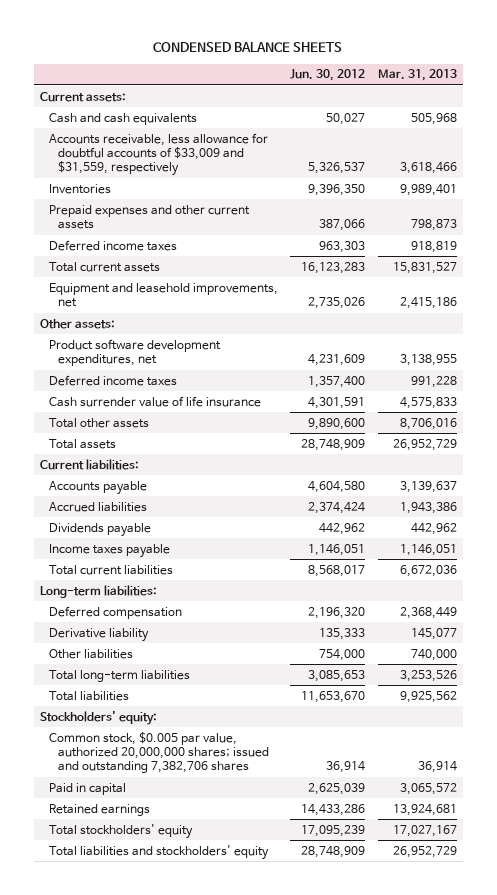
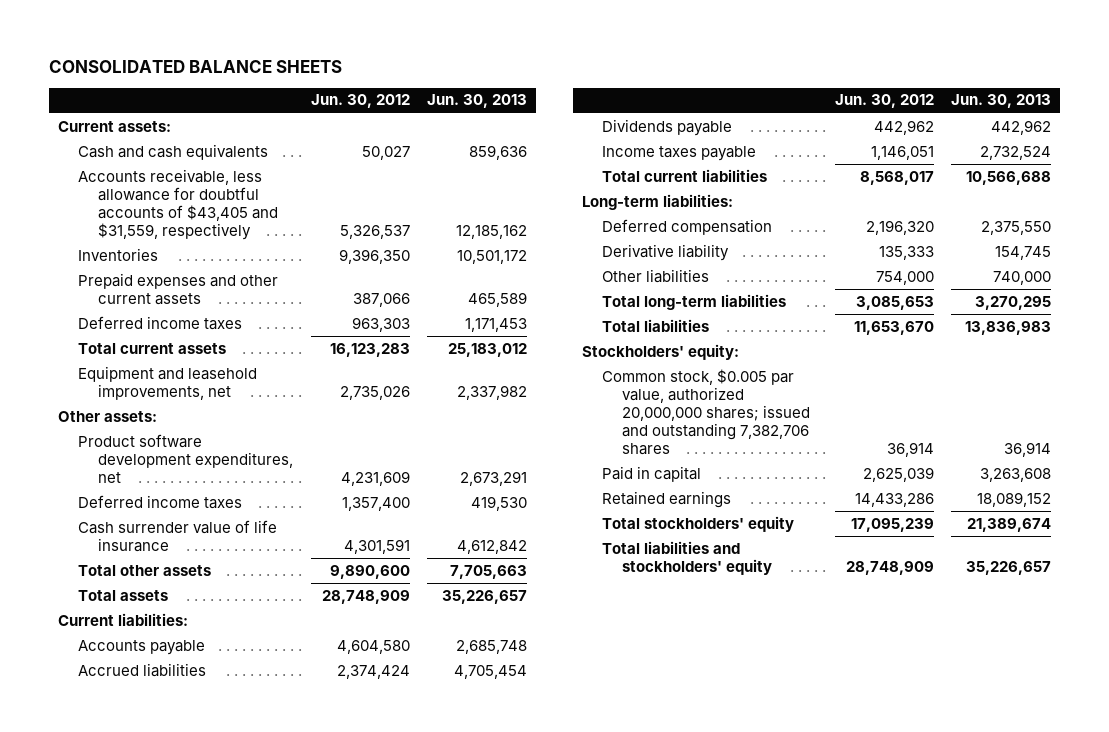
[153,42,343,53] CONDENSED BALANCE SHEETS -> [49,59,343,73] CONSOLIDATED BALANCE SHEETS
[377,69,457,82] Mar. 31, 2013 -> none
none -> [427,94,528,109] Jun. 30, 2013
[49,132,269,177] Accounts receivable, less allowance for doubtful accounts of $33,009 and $31,559, respectively -> [78,168,279,240] Accounts receivable, less allowance for doubtful accounts of $43,405 and $31,559, respectively

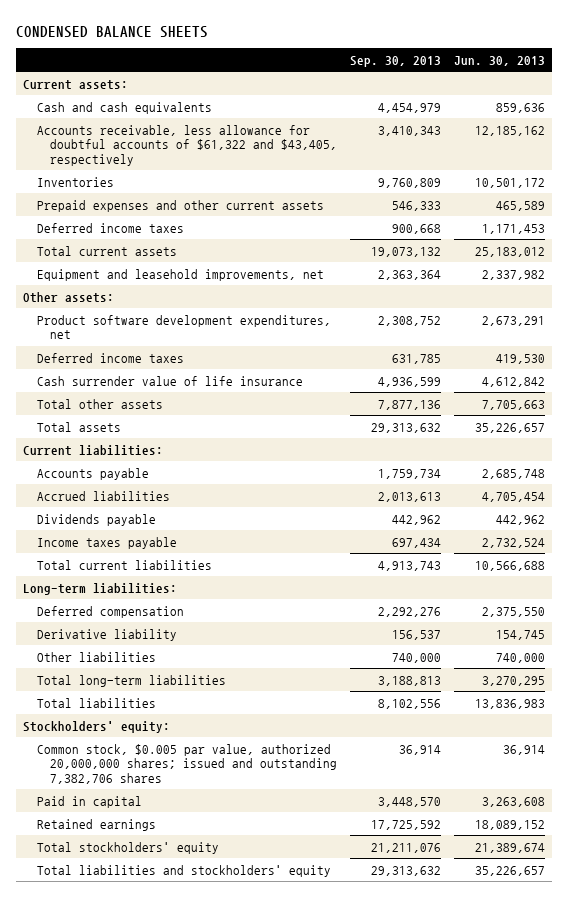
[49,59,343,73] CONSOLIDATED BALANCE SHEETS -> [16,25,209,38] CONDENSED BALANCE SHEETS
[310,94,410,109] Jun. 30, 2012 -> none
none -> [350,55,442,67] Sep. 30, 2013
[78,168,279,240] Accounts receivable, less allowance for doubtful accounts of $43,405 and $31,559, respectively -> [36,124,338,166] Accounts receivable, less allowance for doubtful accounts of $61,322 and $43,405, respectively

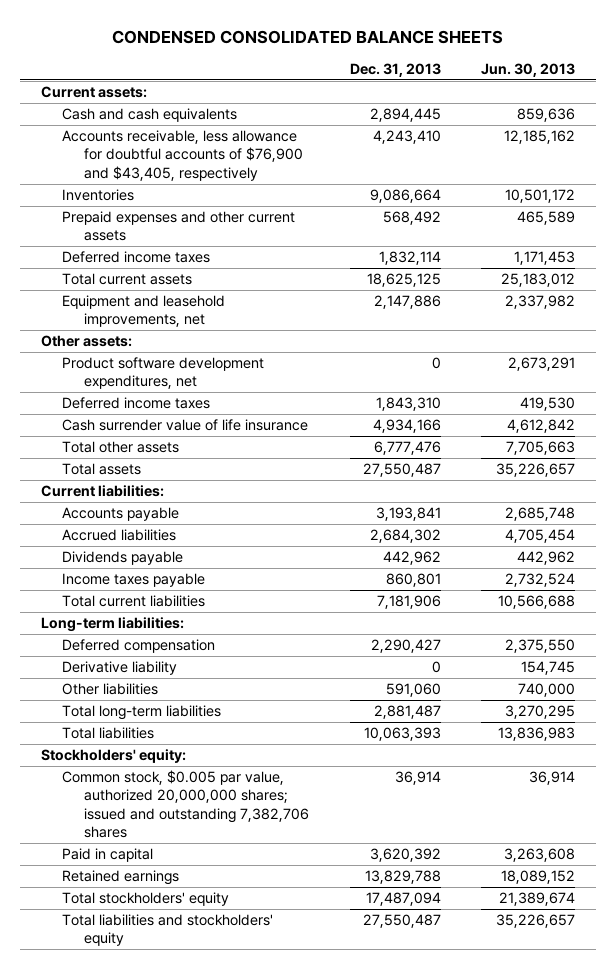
[16,25,209,38] CONDENSED BALANCE SHEETS -> [111,29,503,44] CONDENSED CONSOLIDATED BALANCE SHEETS
[350,55,442,67] Sep. 30, 2013 -> none
none -> [349,62,441,77] Dec. 31, 2013
[36,124,338,166] Accounts receivable, less allowance for doubtful accounts of $61,322 and $43,405, respectively -> [62,130,303,181] Accounts receivable, less allowance for doubtful accounts of $76,900 and $43,405, respectively

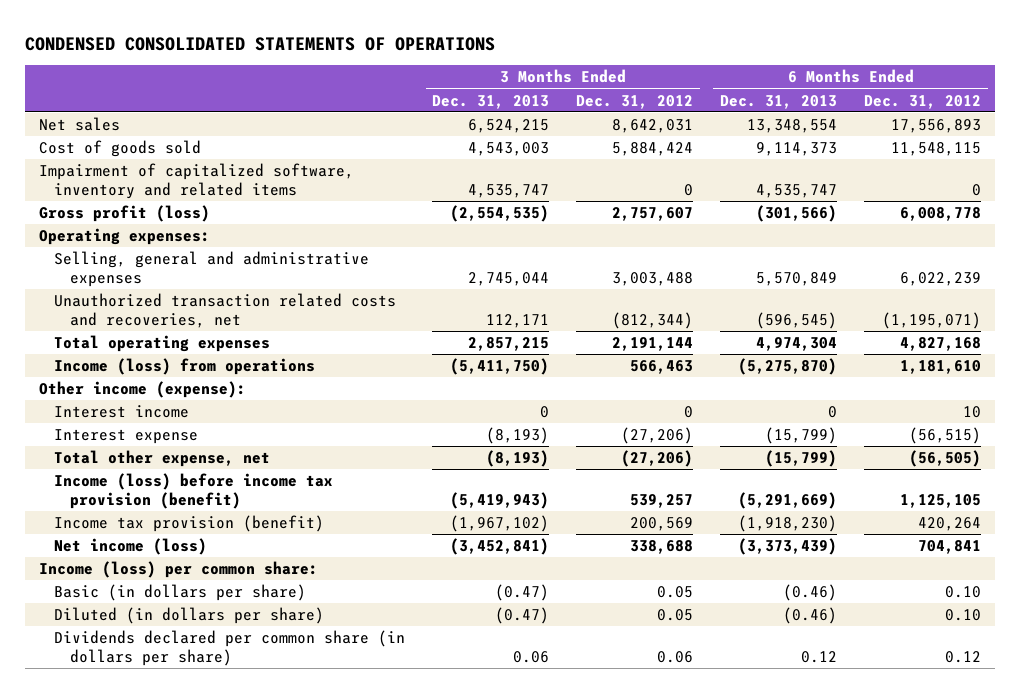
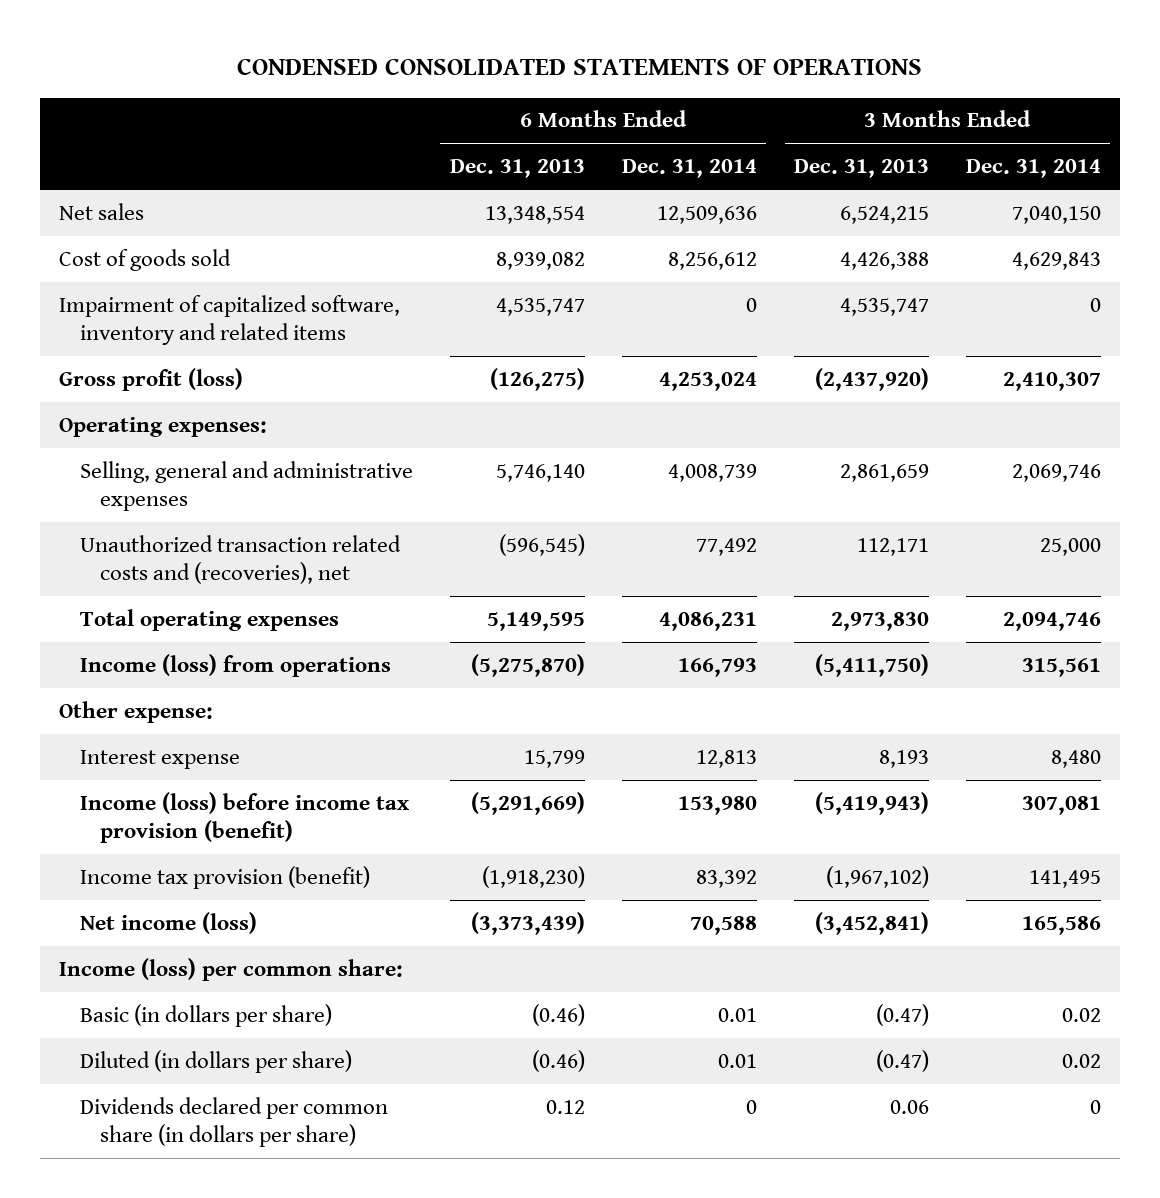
[576,94,694,109] Dec. 31, 2012 -> none
[864,94,982,109] Dec. 31, 2012 -> none
none -> [621,159,757,179] Dec. 31, 2014
none -> [965,159,1101,179] Dec. 31, 2014
[468,142,550,157] 4,543,003 -> [839,251,929,270] 4,426,388
[756,142,838,157] 9,114,373 -> [495,251,585,270] 8,939,082
[450,205,550,223] (2,554,535) -> [814,367,929,391] (2,437,920)
[756,205,838,223] (301,566) -> [489,367,585,391] (126,275)
[468,271,550,286] 2,745,044 -> [839,463,929,482] 2,861,659
[756,271,838,286] 5,570,849 -> [495,463,585,482] 5,746,140
[54,293,397,328] Unauthorized transaction related costs and recoveries, net -> [79,534,401,584] Unauthorized transaction related costs and (recoveries), net
[468,337,550,352] 2,857,215 -> [830,611,929,631] 2,973,830
[756,337,838,352] 4,974,304 -> [486,611,585,631] 5,149,595
[54,405,190,419] Interest income -> none
[54,450,271,468] Total other expense, net -> none
[38,381,246,399] Other income (expense): -> [58,700,213,723] Other expense:
[486,427,550,445] (8,193) -> [878,749,929,768] 8,193
[765,427,838,445] (15,799) -> [523,749,585,768] 15,799

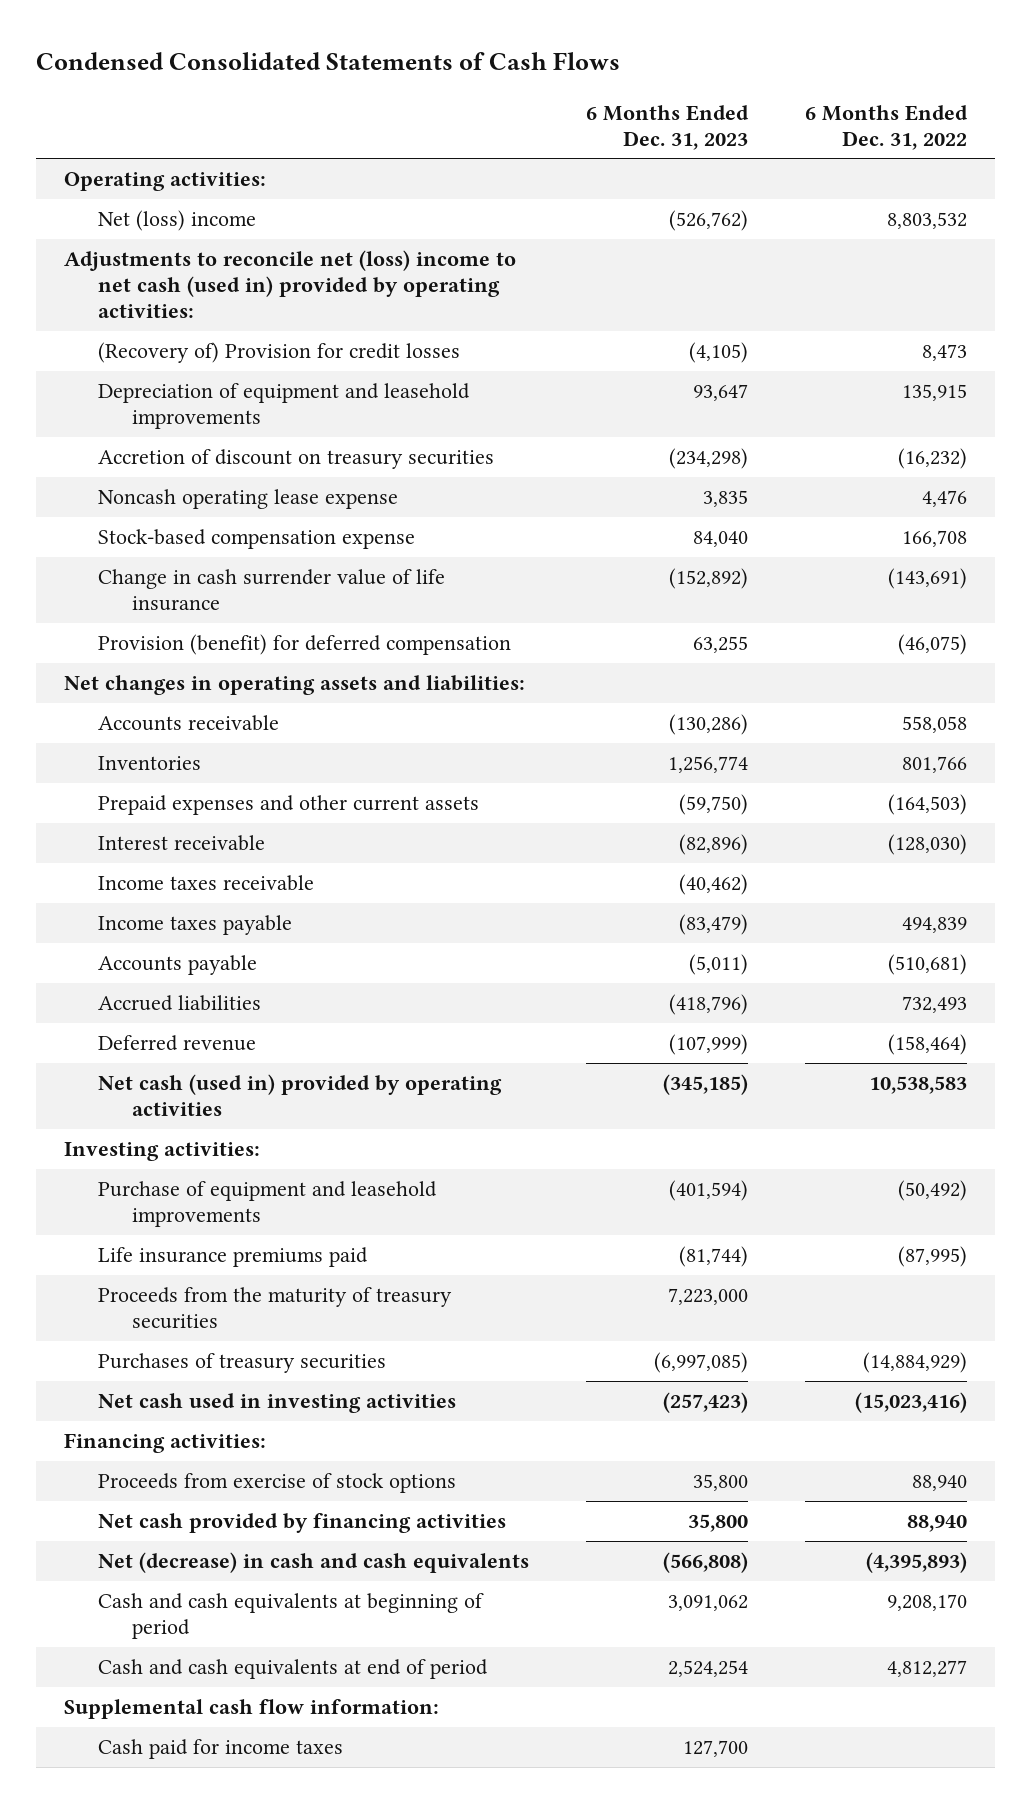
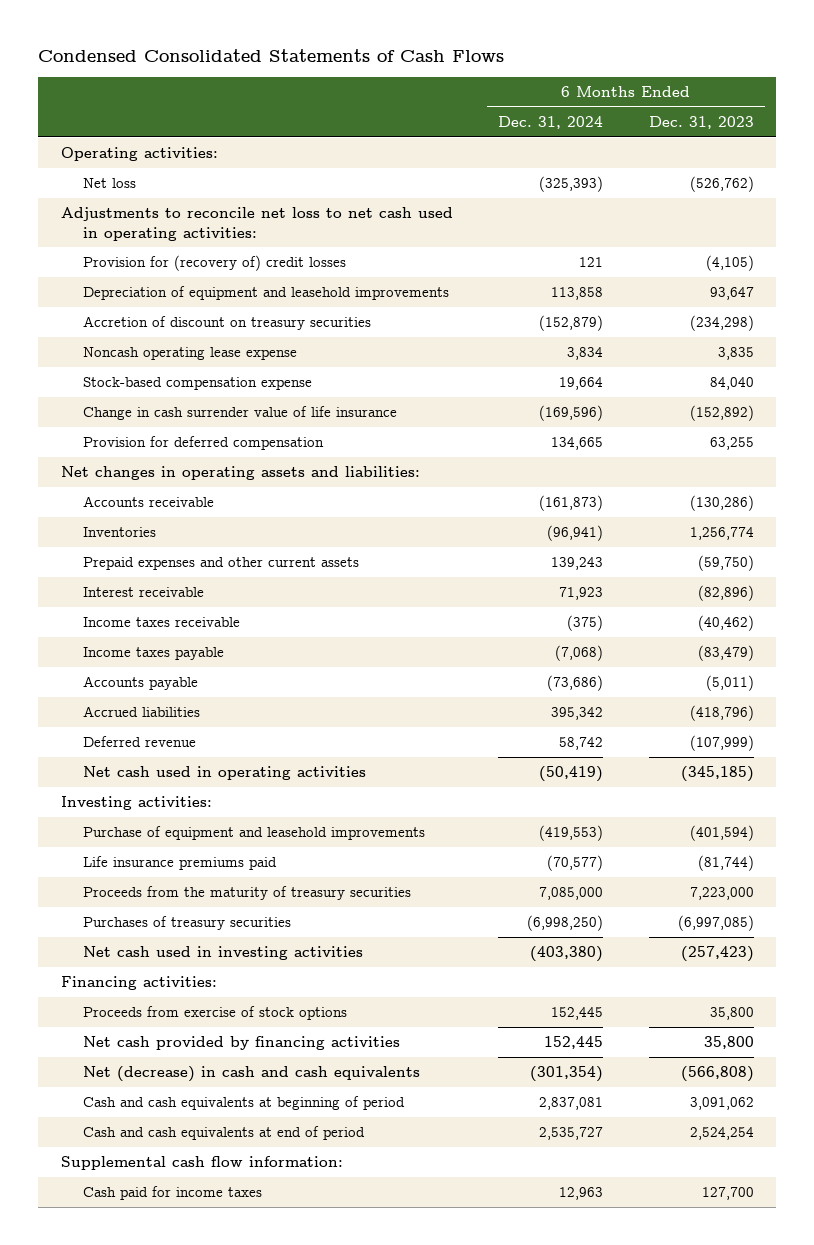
[804,104,968,150] 6 Months Ended Dec. 31, 2022 -> none
none -> [498,116,604,130] Dec. 31, 2024
[98,210,257,232] Net (loss) income -> [82,178,136,189] Net loss
[64,250,517,318] Adjustments to reconcile net (loss) income to net cash (used in) provided by operating activities: -> [60,207,453,241] Adjustments to reconcile net loss to net cash used in operating activities:
[98,342,461,364] (Recovery of) Provision for credit losses -> [82,255,346,272] Provision for (recovery of) credit losses
[98,634,512,656] Provision (benefit) for deferred compensation -> [82,436,324,451] Provision for deferred compensation
[98,1074,503,1117] Net cash (used in) provided by operating activities -> [82,766,366,781] Net cash used in operating activities

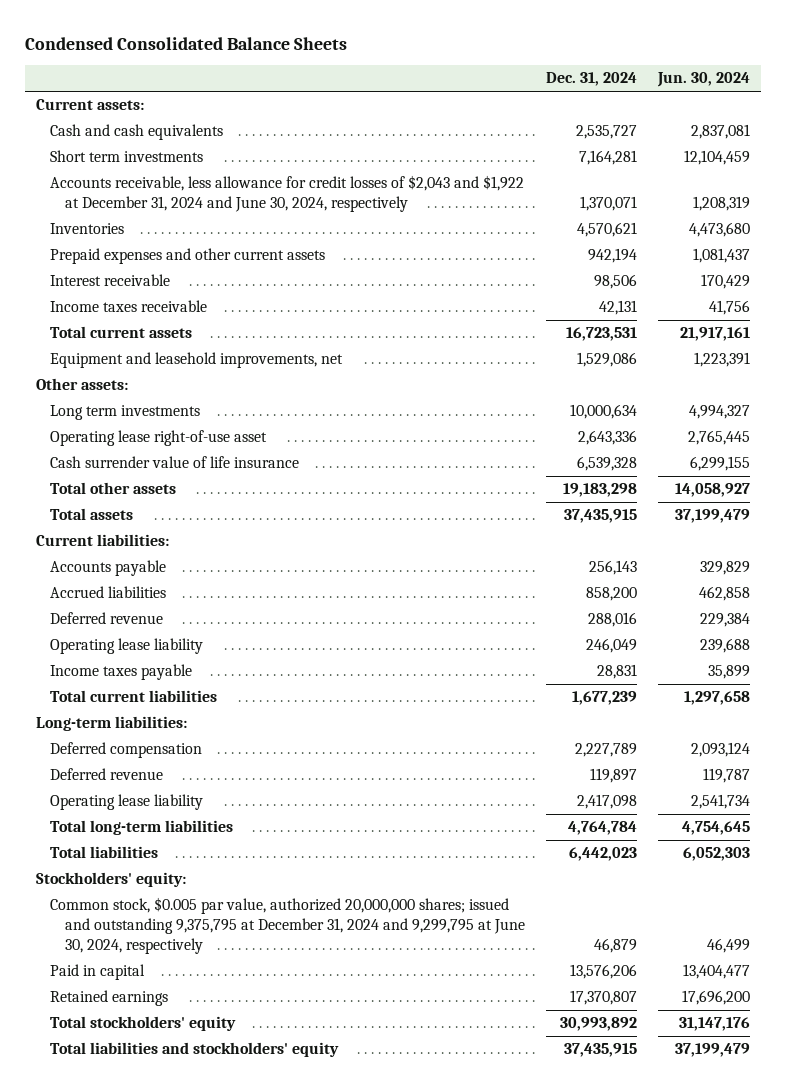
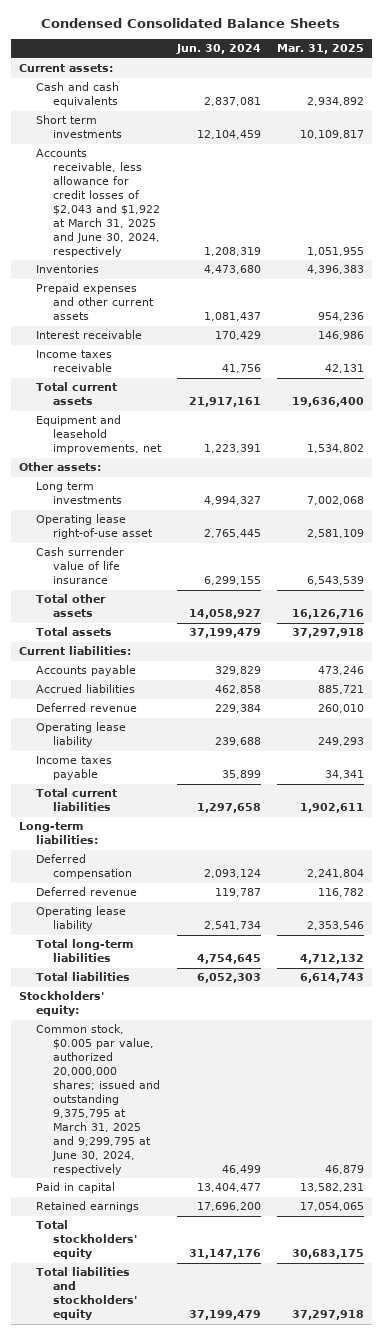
[545,72,637,87] Dec. 31, 2024 -> none
none -> [276,44,364,55] Mar. 31, 2025
[50,175,525,213] Accounts receivable, less allowance for credit losses of $2,043 and $1,922 at December 31, 2024 and June 30, 2024, respectively -> [36,149,161,257] Accounts receivable, less allowance for credit losses of $2,043 and $1,922 at March 31, 2025 and June 30, 2024, respectively
[50,897,525,954] Common stock, $0.005 par value, authorized 20,000,000 shares; issued and outstanding 9,375,795 at December 31, 2024 and 9,299,795 at June 30, 2024, respectively -> [36,1024,161,1175] Common stock, $0.005 par value, authorized 20,000,000 shares; issued and outstanding 9,375,795 at March 31, 2025 and 9,299,795 at June 30, 2024, respectively

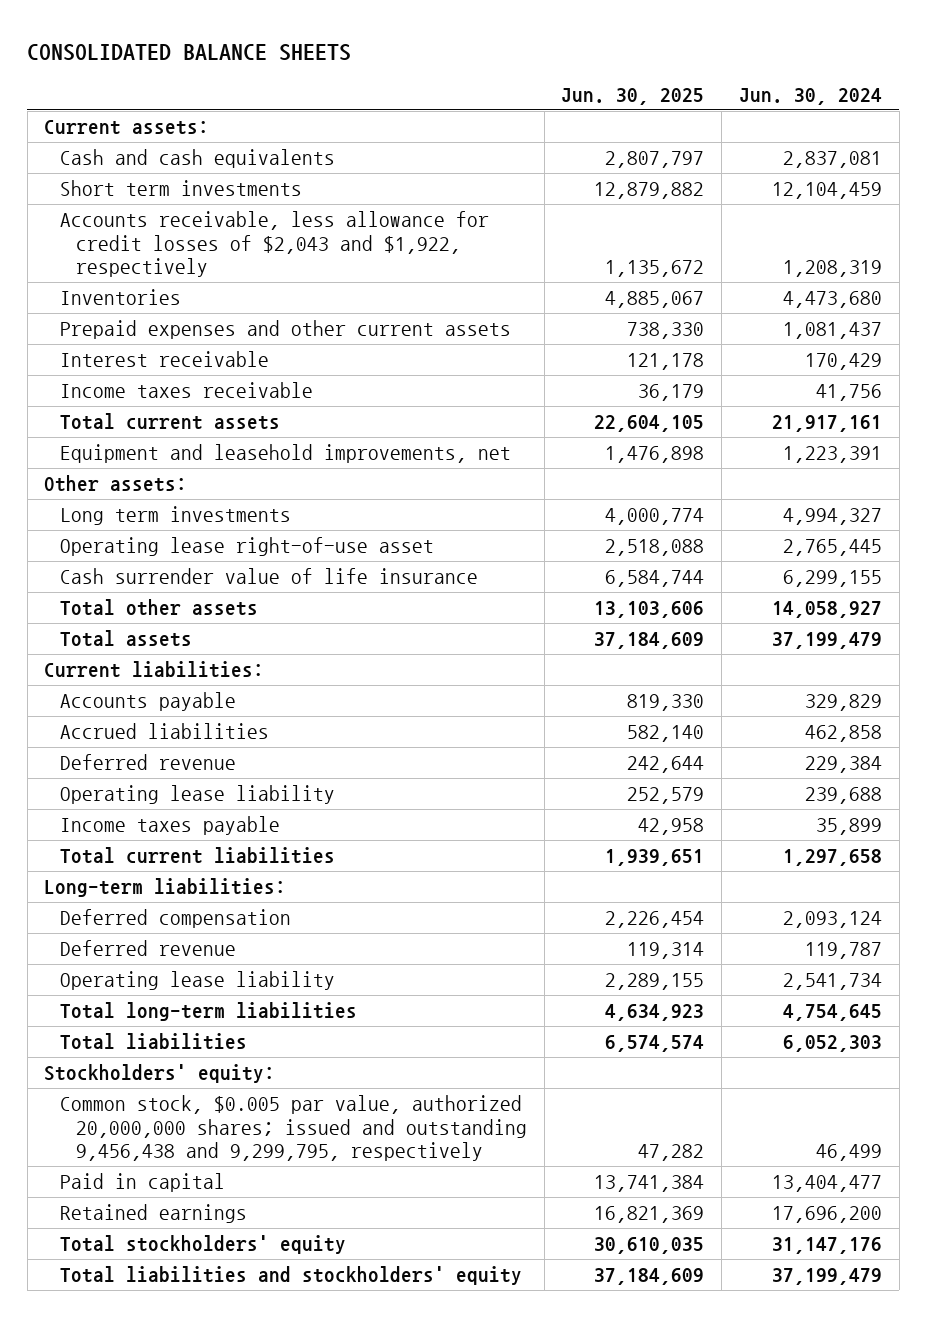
[41,18,341,29] Condensed Consolidated Balance Sheets -> [27,43,352,61] CONSOLIDATED BALANCE SHEETS
[276,44,364,55] Mar. 31, 2025 -> none
none -> [561,88,705,106] Jun. 30, 2025
[36,149,161,257] Accounts receivable, less allowance for credit losses of $2,043 and $1,922 at March 31, 2025 and June 30, 2024, respectively -> [60,210,490,278] Accounts receivable, less allowance for credit losses of $2,043 and $1,922, respectively
[36,1024,161,1175] Common stock, $0.005 par value, authorized 20,000,000 shares; issued and outstanding 9,375,795 at March 31, 2025 and 9,299,795 at June 30, 2024, respectively -> [60,1094,527,1162] Common stock, $0.005 par value, authorized 20,000,000 shares; issued and outstanding 9,456,438 and 9,299,795, respectively

